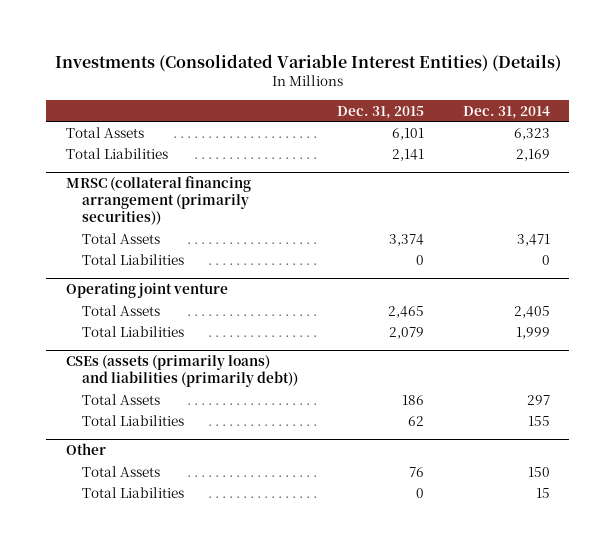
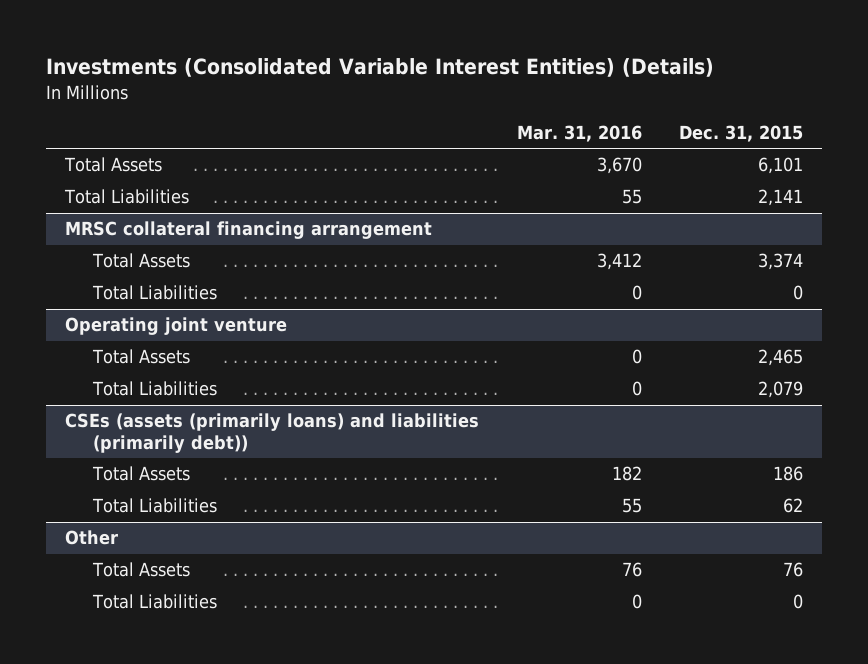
[462,105,550,119] Dec. 31, 2014 -> none
none -> [516,124,642,142] Mar. 31, 2016
[65,176,251,226] MRSC (collateral financing arrangement (primarily securities)) -> [65,221,433,240] MRSC collateral financing arrangement

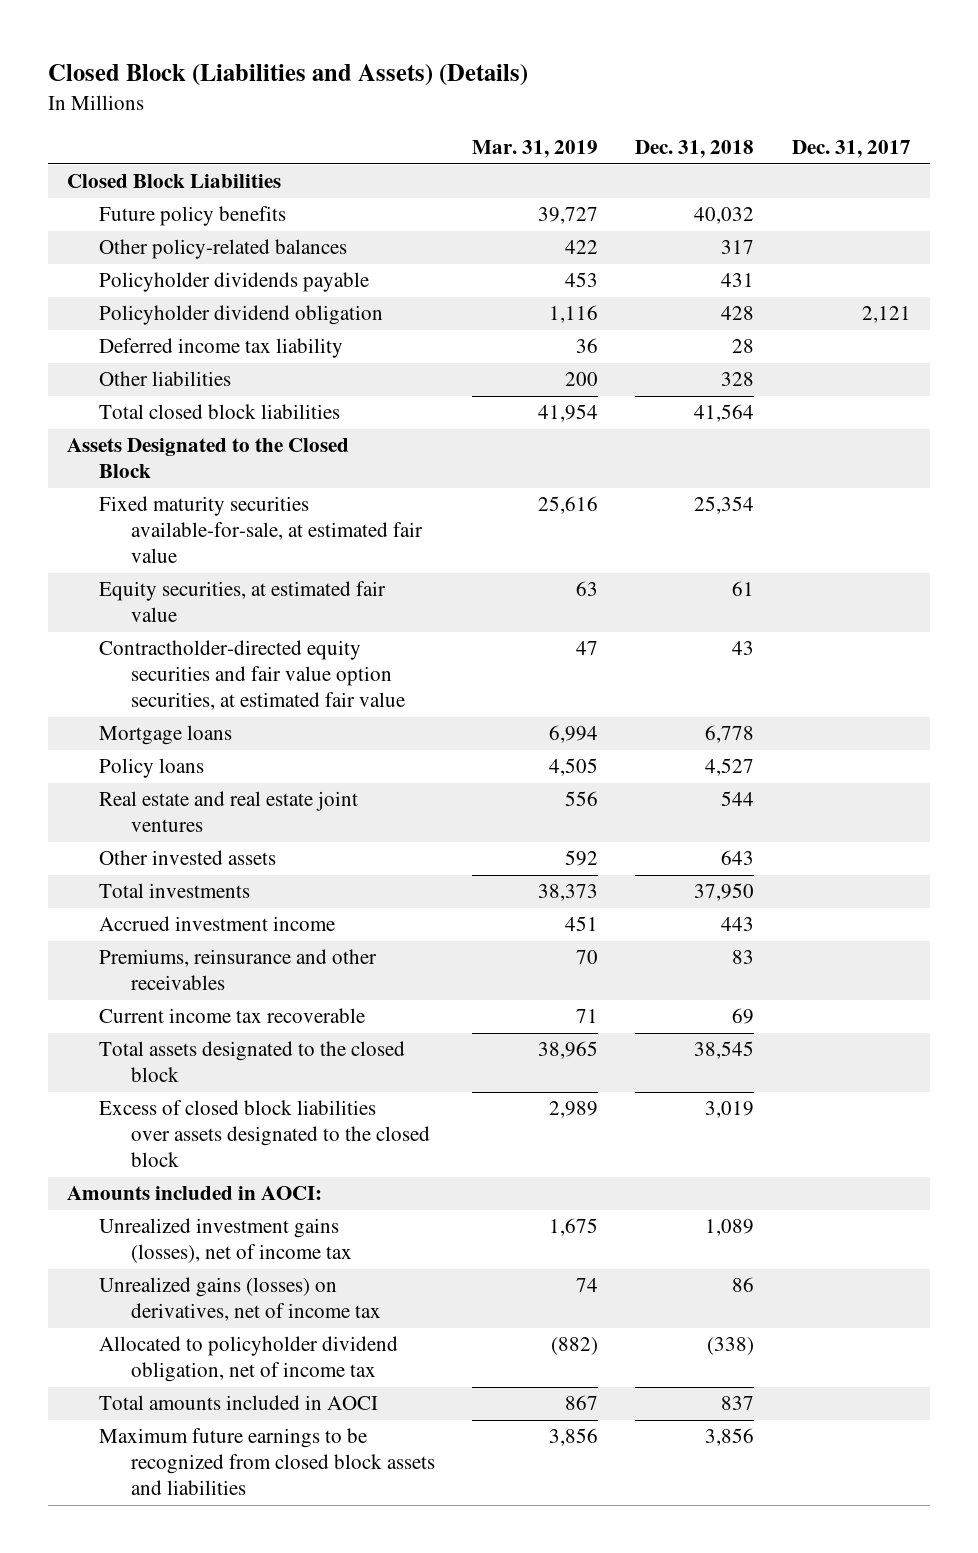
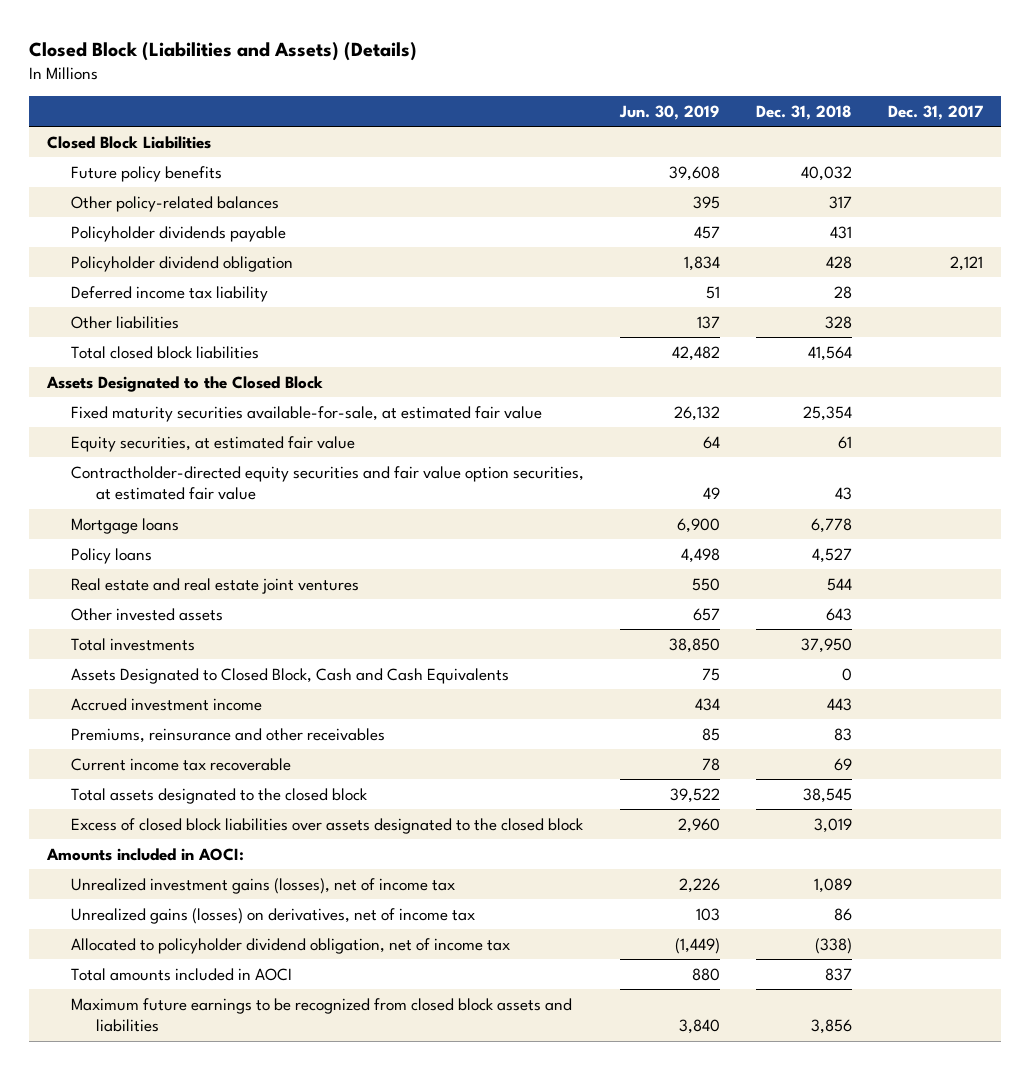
[471,140,598,159] Mar. 31, 2019 -> none
none -> [619,104,721,120] Jun. 30, 2019
none -> [71,667,510,684] Assets Designated to Closed Block, Cash and Cash Equivalents

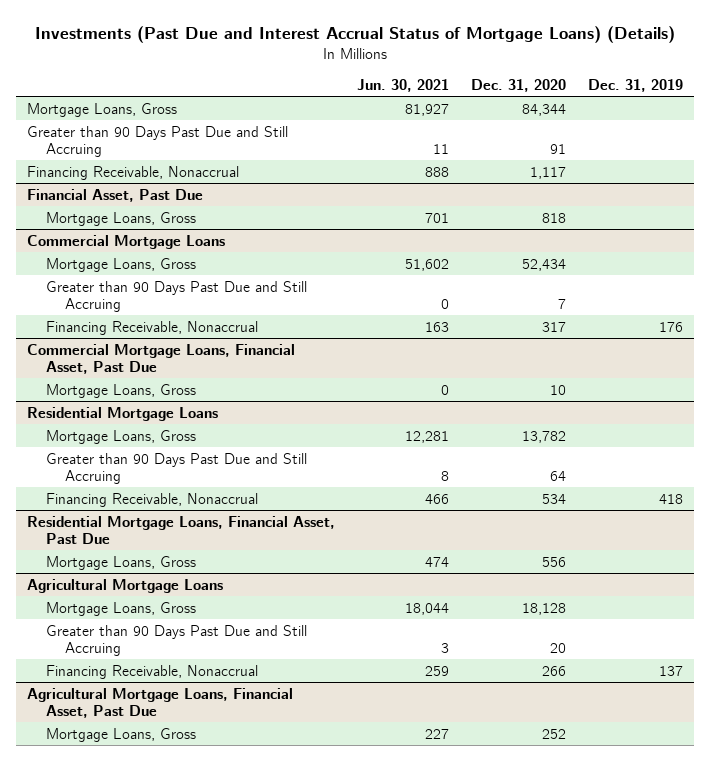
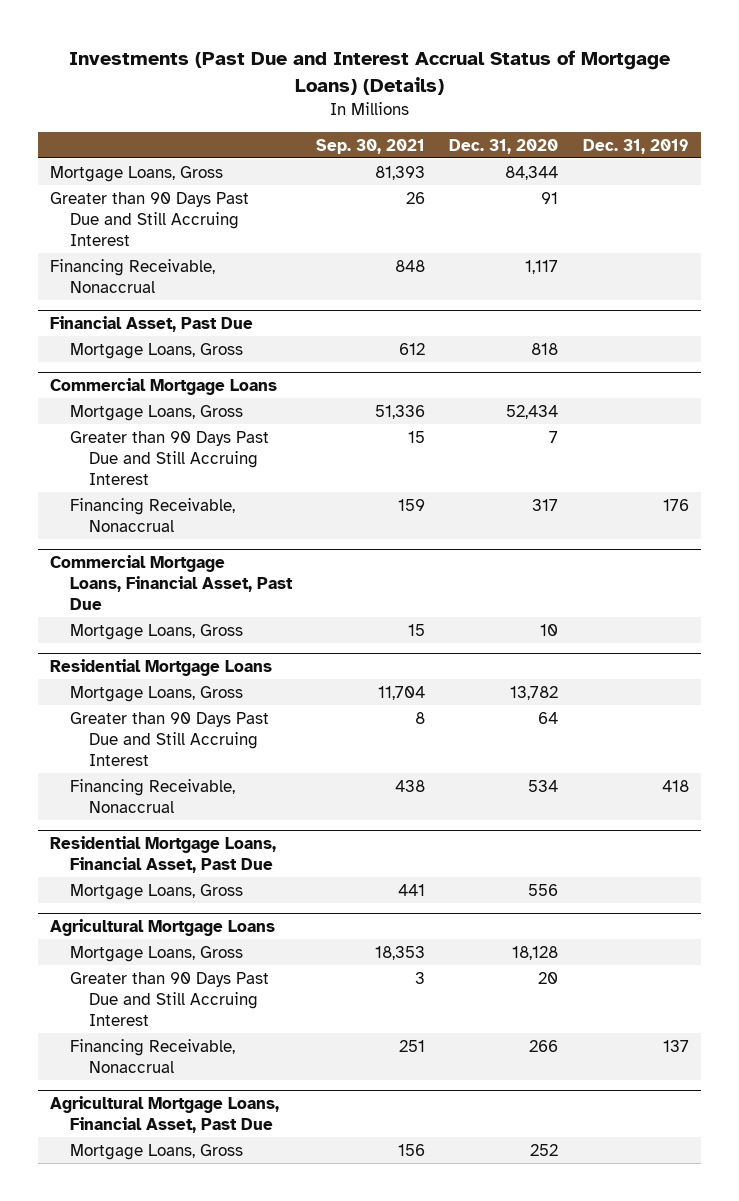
[357,78,450,92] Jun. 30, 2021 -> none
none -> [315,138,425,154] Sep. 30, 2021
[27,125,289,157] Greater than 90 Days Past Due and Still Accruing -> [50,191,250,246] Greater than 90 Days Past Due and Still Accruing Interest
[46,280,308,312] Greater than 90 Days Past Due and Still Accruing -> [69,430,269,485] Greater than 90 Days Past Due and Still Accruing Interest
[46,452,308,484] Greater than 90 Days Past Due and Still Accruing -> [69,711,269,766] Greater than 90 Days Past Due and Still Accruing Interest
[46,624,308,656] Greater than 90 Days Past Due and Still Accruing -> [69,971,269,1026] Greater than 90 Days Past Due and Still Accruing Interest

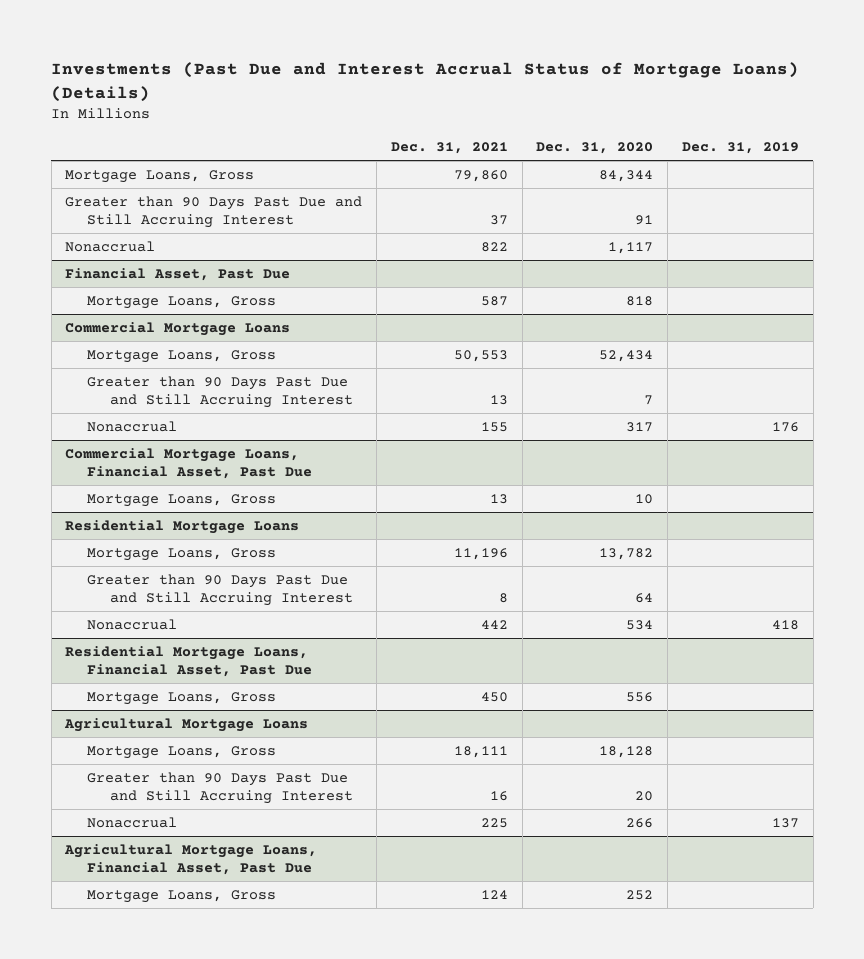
[315,138,425,154] Sep. 30, 2021 -> none
none -> [390,142,508,155] Dec. 31, 2021
[50,258,216,293] Financing Receivable, Nonaccrual -> [65,241,156,253] Nonaccrual
[69,497,235,532] Financing Receivable, Nonaccrual -> [87,421,178,433] Nonaccrual
[69,778,235,813] Financing Receivable, Nonaccrual -> [87,619,178,631] Nonaccrual
[69,1038,235,1073] Financing Receivable, Nonaccrual -> [87,817,178,829] Nonaccrual

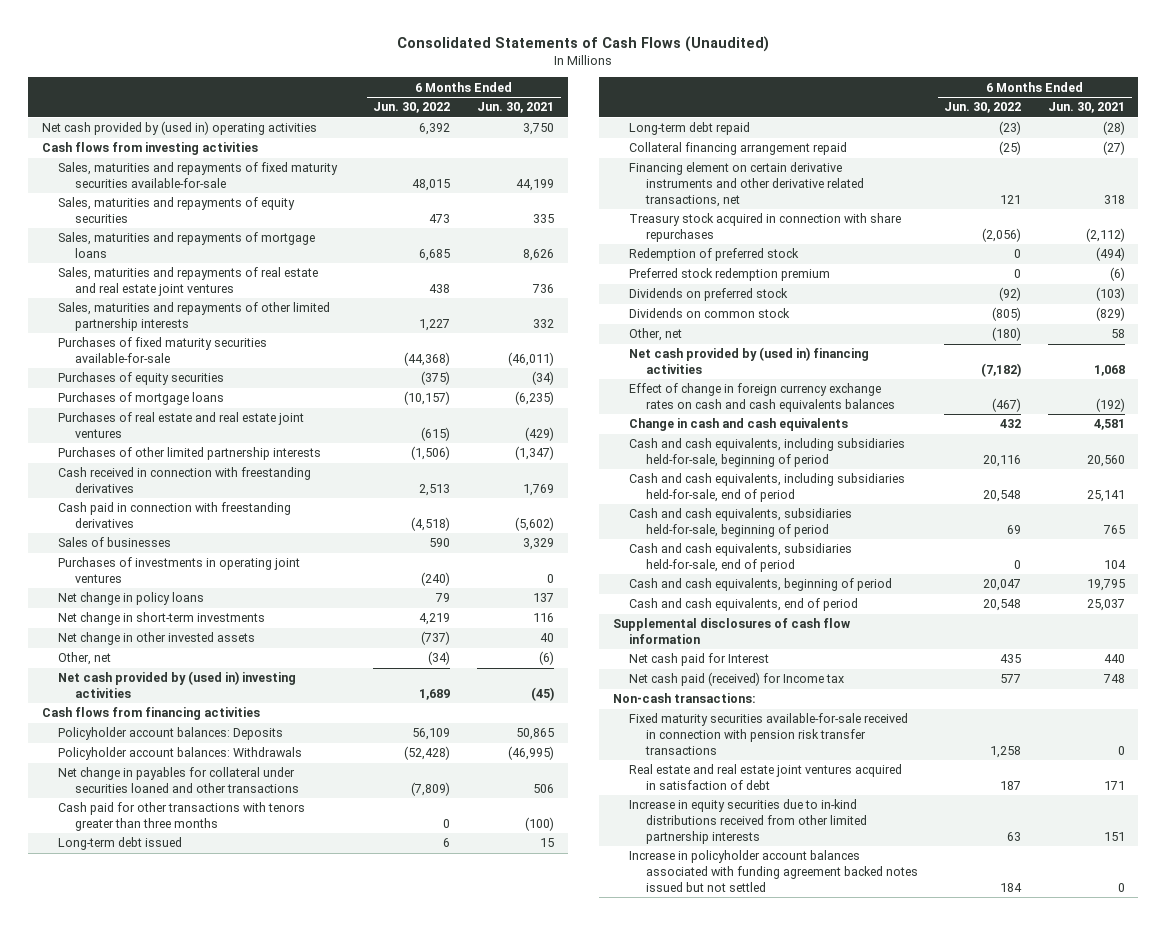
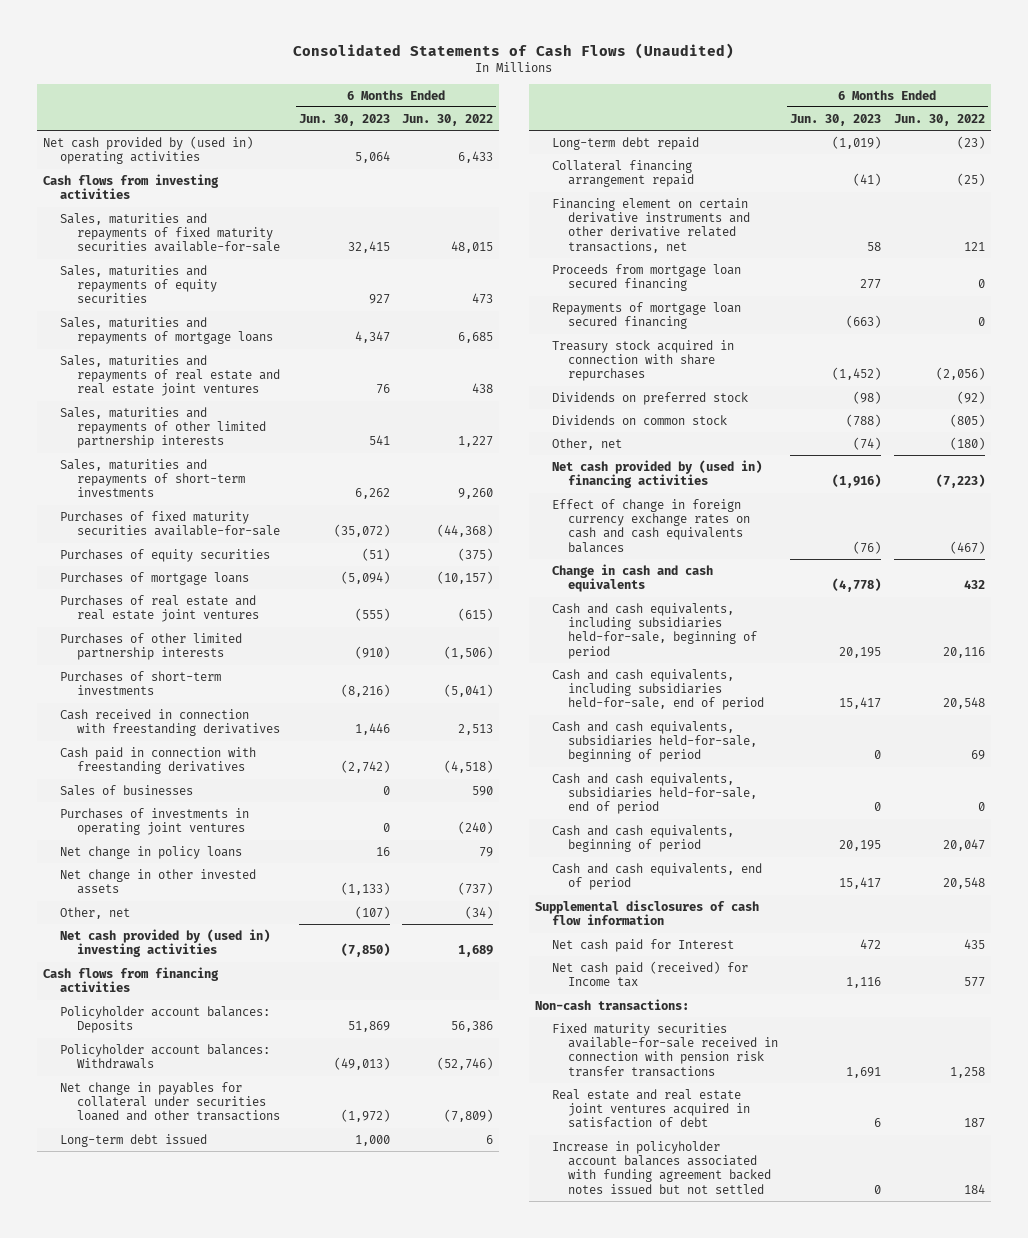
[477,102,555,114] Jun. 30, 2021 -> none
none -> [298,113,390,126] Jun. 30, 2023
[419,123,451,136] 6,392 -> [457,151,493,164] 6,433
none -> [59,458,245,498] Sales, maturities and repayments of short-term investments
none -> [59,670,221,696] Purchases of short-term investments
[58,612,266,626] Net change in short-term investments -> none
[412,728,451,741] 56,109 -> [450,1021,493,1033] 56,386
[404,746,451,761] (52,428) -> [436,1057,493,1071] (52,746)
[58,802,306,831] Cash paid for other transactions with tenors greater than three months -> none
none -> [551,263,741,292] Proceeds from mortgage loan secured financing
none -> [551,301,741,330] Repayments of mortgage loan secured financing
[629,248,800,262] Redemption of preferred stock -> none
[629,268,831,282] Preferred stock redemption premium -> none
[981,362,1022,377] (7,182) -> [935,474,985,489] (7,223)
[629,799,867,844] Increase in equity securities due to in-kind distributions received from other limited partnership interests -> none

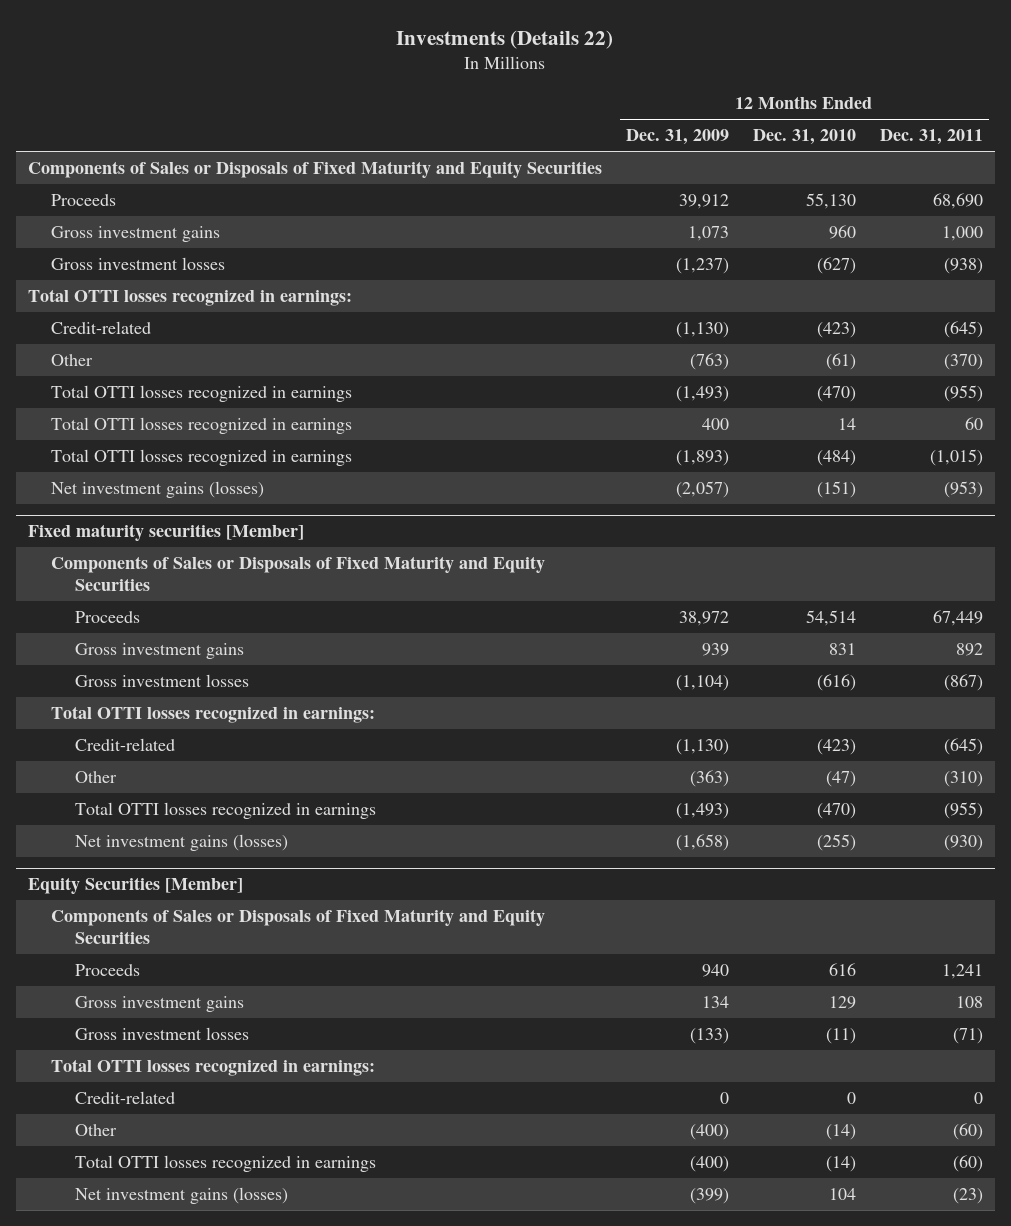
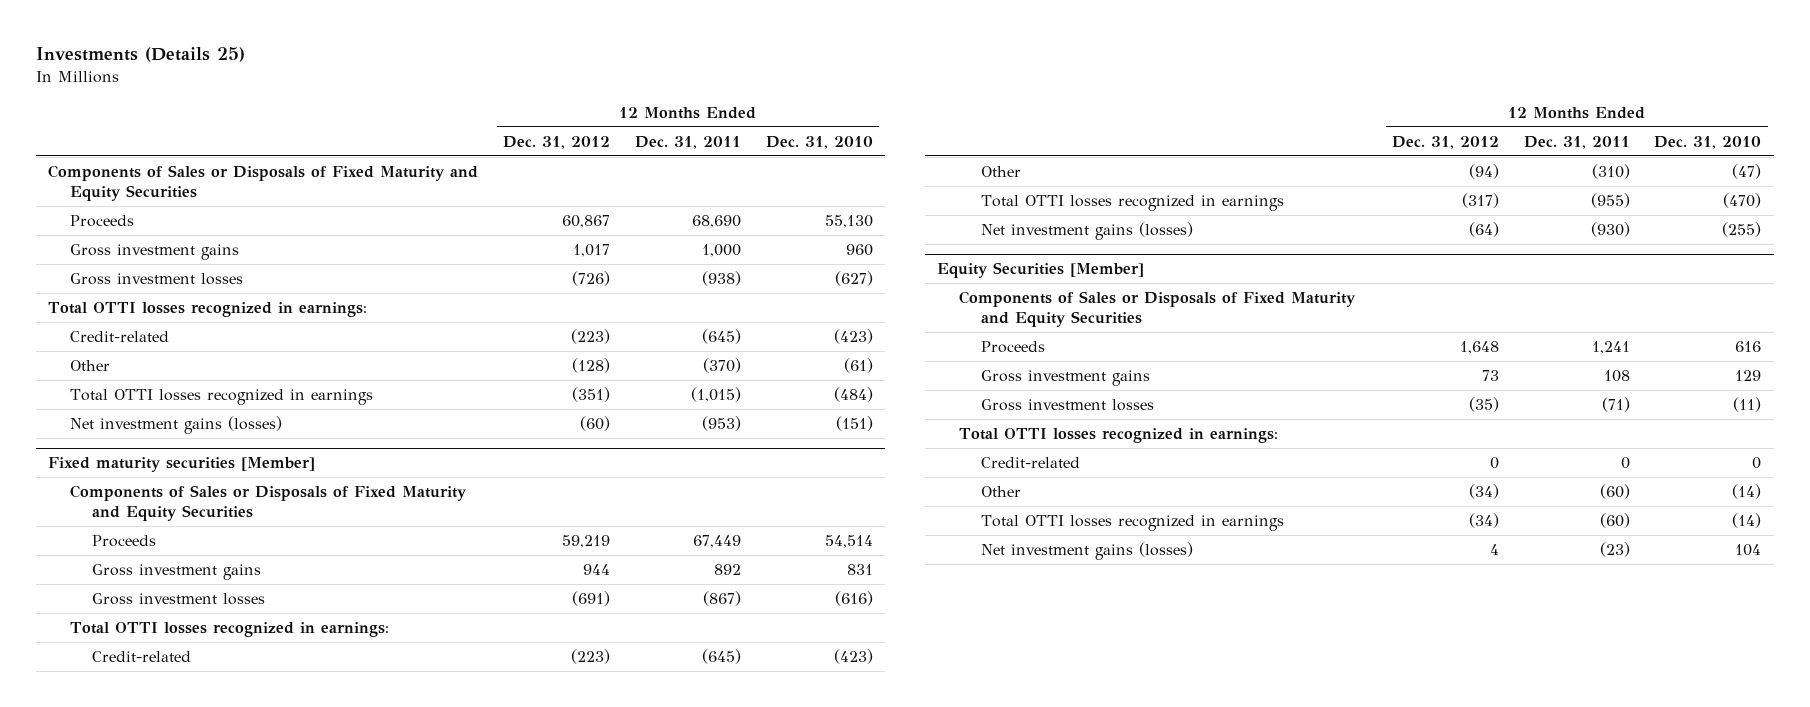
[396,29,614,49] Investments (Details 22) -> [35,47,245,63] Investments (Details 25)
[626,129,730,146] Dec. 31, 2009 -> none
none -> [503,135,611,149] Dec. 31, 2012
[51,384,353,402] Total OTTI losses recognized in earnings -> none
[51,416,353,434] Total OTTI losses recognized in earnings -> none

